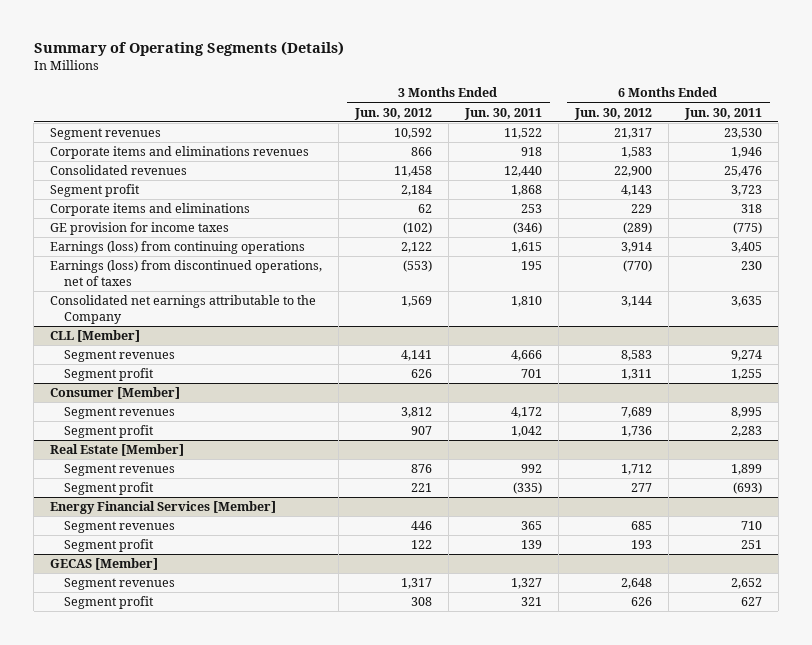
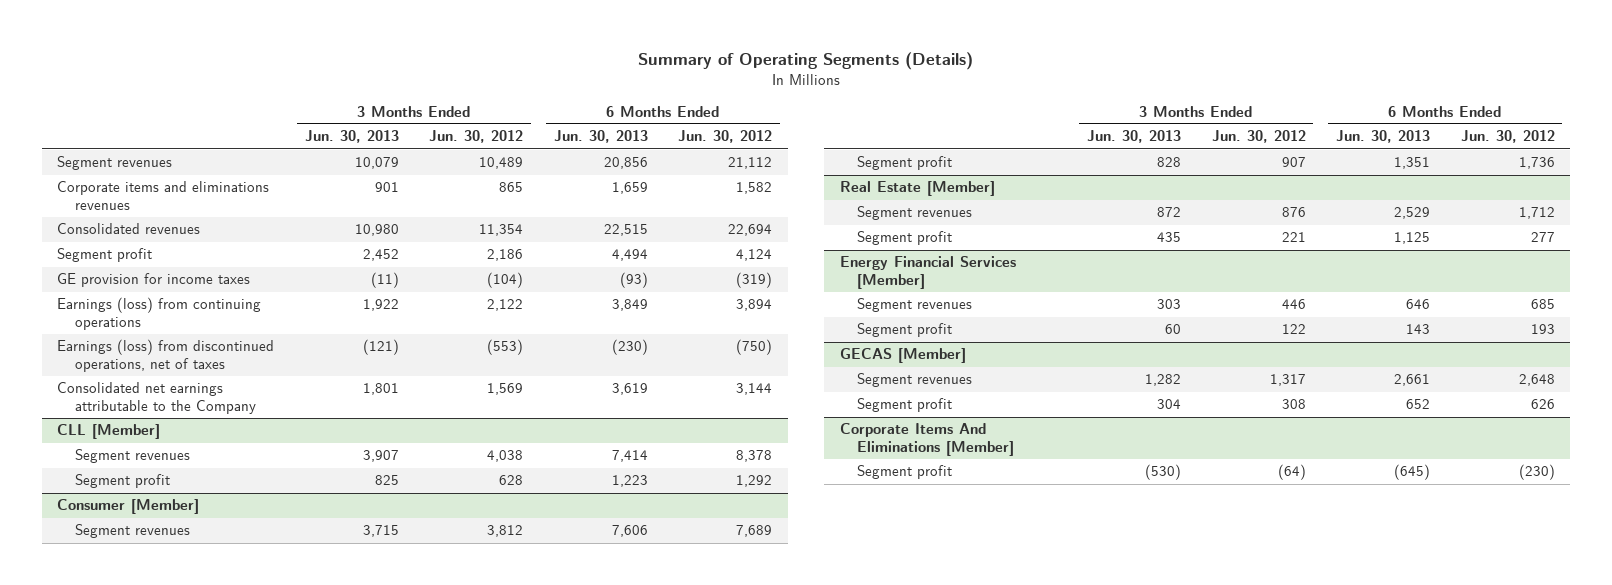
[463,107,542,120] Jun. 30, 2011 -> none
[683,107,762,120] Jun. 30, 2011 -> none
none -> [304,130,399,144] Jun. 30, 2013
none -> [553,130,648,144] Jun. 30, 2013
[50,203,251,217] Corporate items and eliminations -> none
[394,128,433,140] 10,592 -> [479,157,524,170] 10,489
[613,128,652,140] 21,317 -> [728,157,773,170] 21,112
[411,147,433,157] 866 -> [499,182,524,193] 865
[620,147,652,159] 1,583 -> [736,182,773,195] 1,582
[394,166,433,178] 11,458 -> [479,224,524,237] 11,354
[613,166,652,178] 22,900 -> [728,224,773,237] 22,694
[401,185,433,197] 2,184 -> [487,249,524,262] 2,186
[620,185,652,197] 4,143 -> [736,249,773,262] 4,124
[403,222,433,235] (102) -> [487,272,524,289] (104)
[622,222,652,235] (289) -> [736,272,773,289] (319)
[620,242,652,254] 3,914 -> [736,299,773,312] 3,894
[622,260,652,273] (770) -> [736,339,773,356] (750)
[401,350,433,362] 4,141 -> [487,450,524,463] 4,038
[620,350,652,362] 8,583 -> [736,450,773,463] 8,378
[411,369,433,379] 626 -> [499,475,524,486] 628
[620,369,652,381] 1,311 -> [736,475,773,488] 1,292
none -> [839,423,1014,457] Corporate Items And Eliminations [Member]
none -> [856,465,952,480] Segment profit

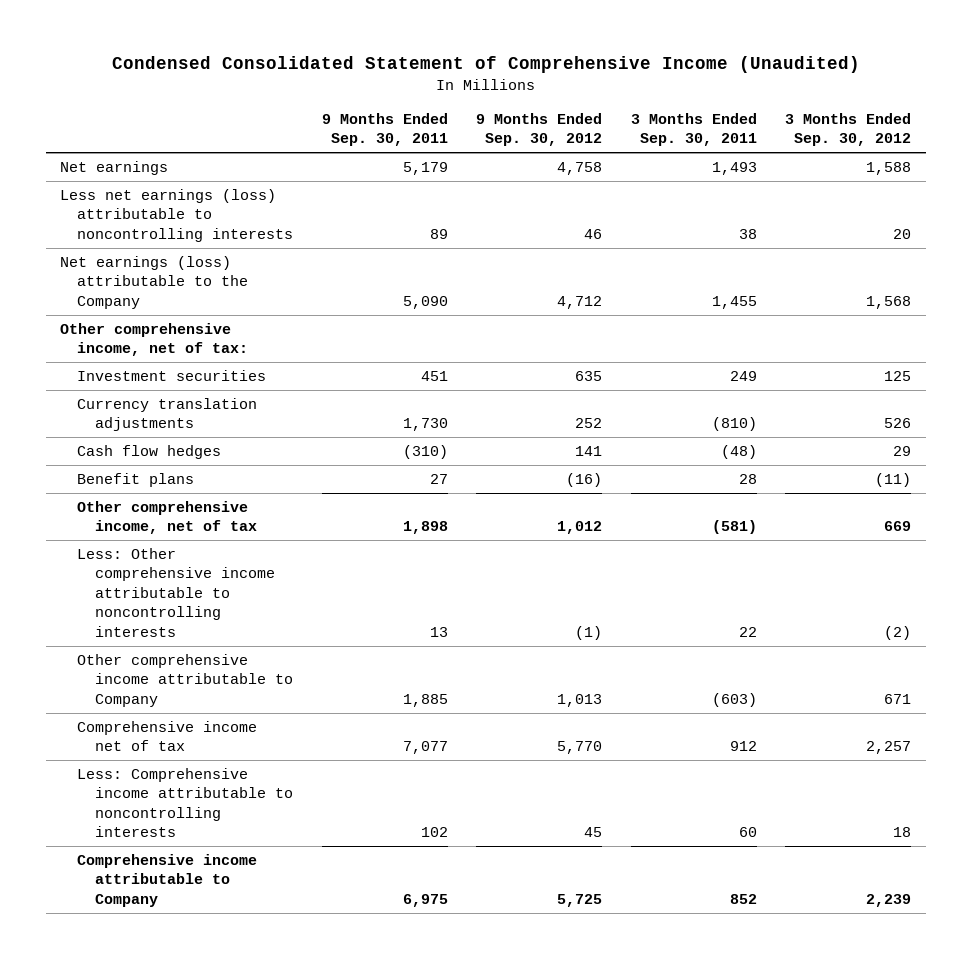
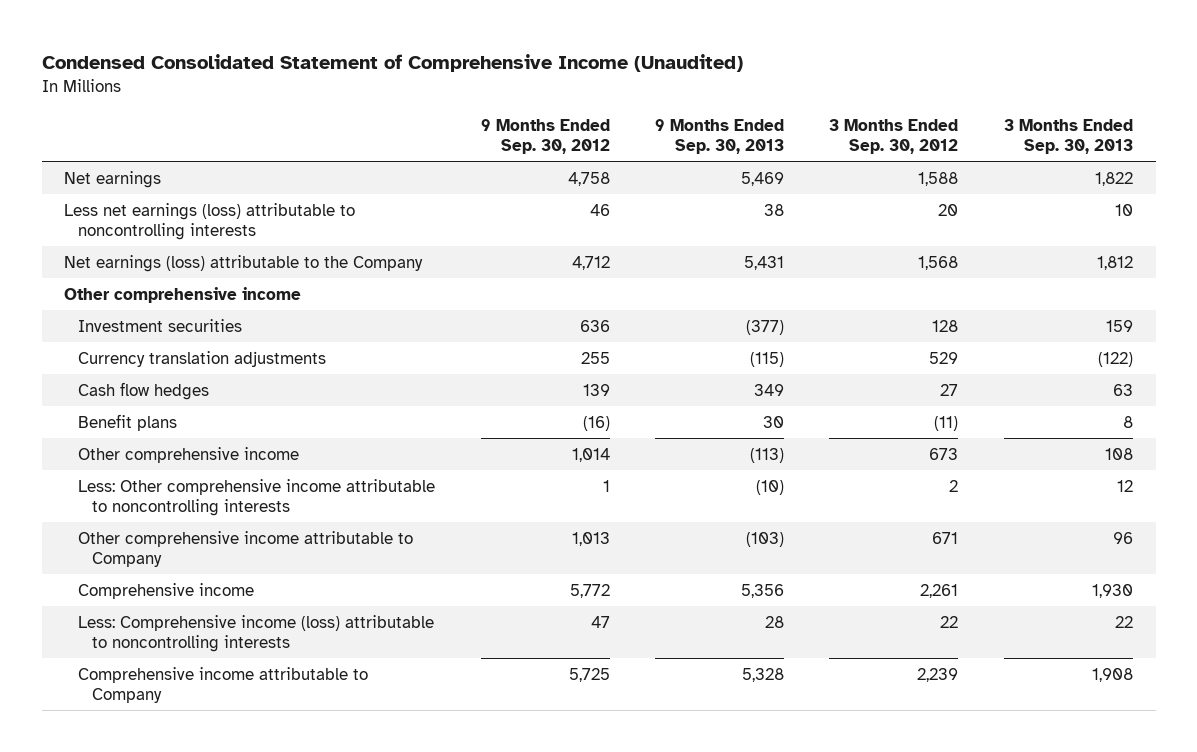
[321,112,448,147] 9 Months Ended Sep. 30, 2011 -> none
[630,112,757,147] 3 Months Ended Sep. 30, 2011 -> none
none -> [655,118,785,155] 9 Months Ended Sep. 30, 2013
none -> [1003,118,1133,155] 3 Months Ended Sep. 30, 2013
[60,322,249,357] Other comprehensive income, net of tax: -> [64,286,302,303] Other comprehensive income
[575,370,603,381] 635 -> [579,319,610,332] 636
[884,370,912,381] 125 -> [932,319,959,332] 128
[575,418,603,429] 252 -> [580,351,610,364] 255
[884,418,912,429] 526 -> [929,351,959,364] 529
[575,445,603,456] 141 -> [582,383,610,396] 139
[893,445,912,456] 29 -> [940,383,959,396] 27
[77,500,257,535] Other comprehensive income, net of tax -> [78,446,300,463] Other comprehensive income
[557,521,603,535] 1,012 -> [571,447,610,462] 1,014
[884,521,912,532] 669 -> [929,447,959,460] 673
[575,625,603,640] (1) -> [602,479,610,492] 1
[884,625,912,640] (2) -> [949,479,959,492] 2
[77,720,258,752] Comprehensive income net of tax -> [78,582,255,599] Comprehensive income
[557,741,603,755] 5,770 -> [569,583,610,598] 5,772
[866,741,912,755] 2,257 -> [920,583,959,598] 2,261
[77,767,293,838] Less: Comprehensive income attributable to noncontrolling interests -> [78,614,435,653] Less: Comprehensive income (loss) attributable to noncontrolling interests
[584,827,603,838] 45 -> [590,615,610,628] 47
[893,827,912,838] 18 -> [940,615,959,628] 22

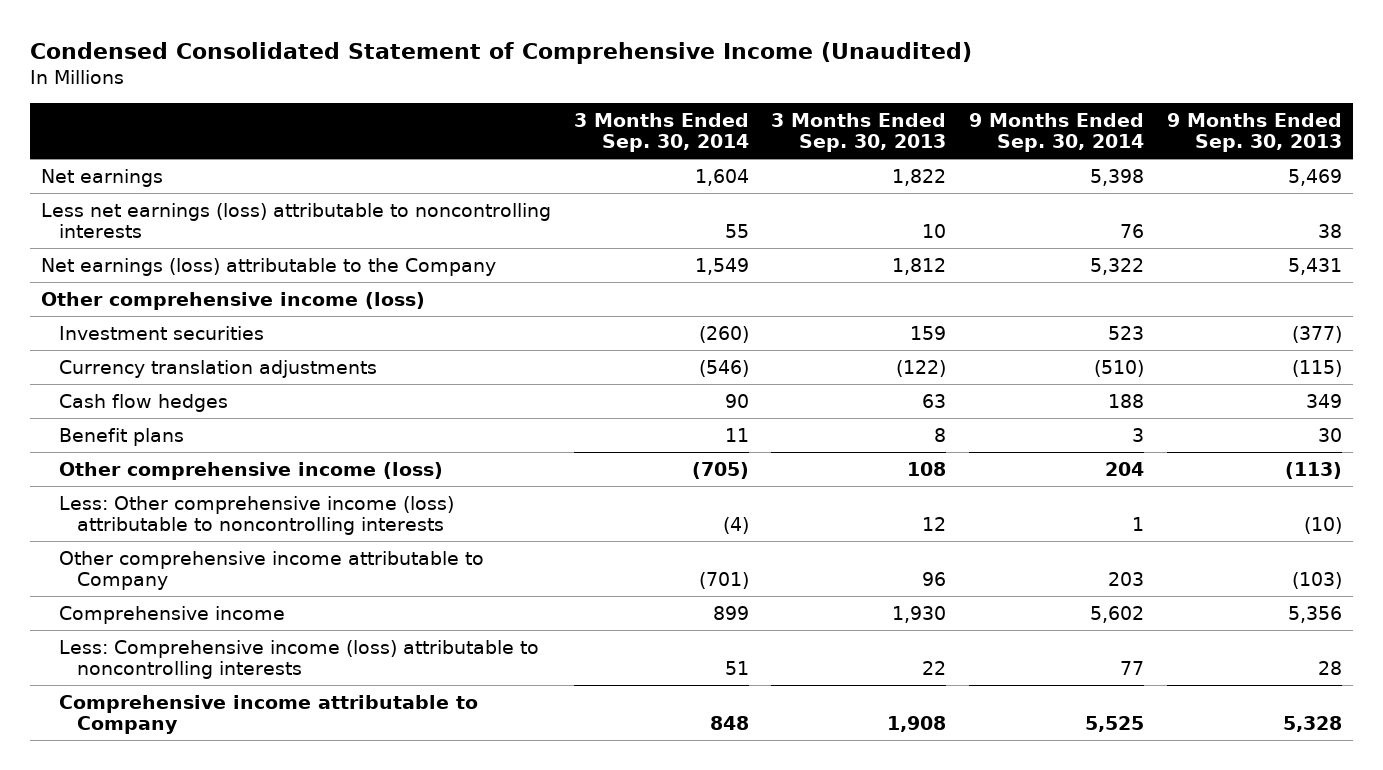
[480,118,610,155] 9 Months Ended Sep. 30, 2012 -> none
[829,118,959,155] 3 Months Ended Sep. 30, 2012 -> none
none -> [573,112,749,153] 3 Months Ended Sep. 30, 2014
none -> [969,112,1145,153] 9 Months Ended Sep. 30, 2014
[64,286,302,303] Other comprehensive income -> [41,291,426,310] Other comprehensive income (loss)
[78,446,300,463] Other comprehensive income -> [59,461,444,480] Other comprehensive income (loss)
[78,478,436,517] Less: Other comprehensive income attributable to noncontrolling interests -> [59,495,455,536] Less: Other comprehensive income (loss) attributable to noncontrolling interests

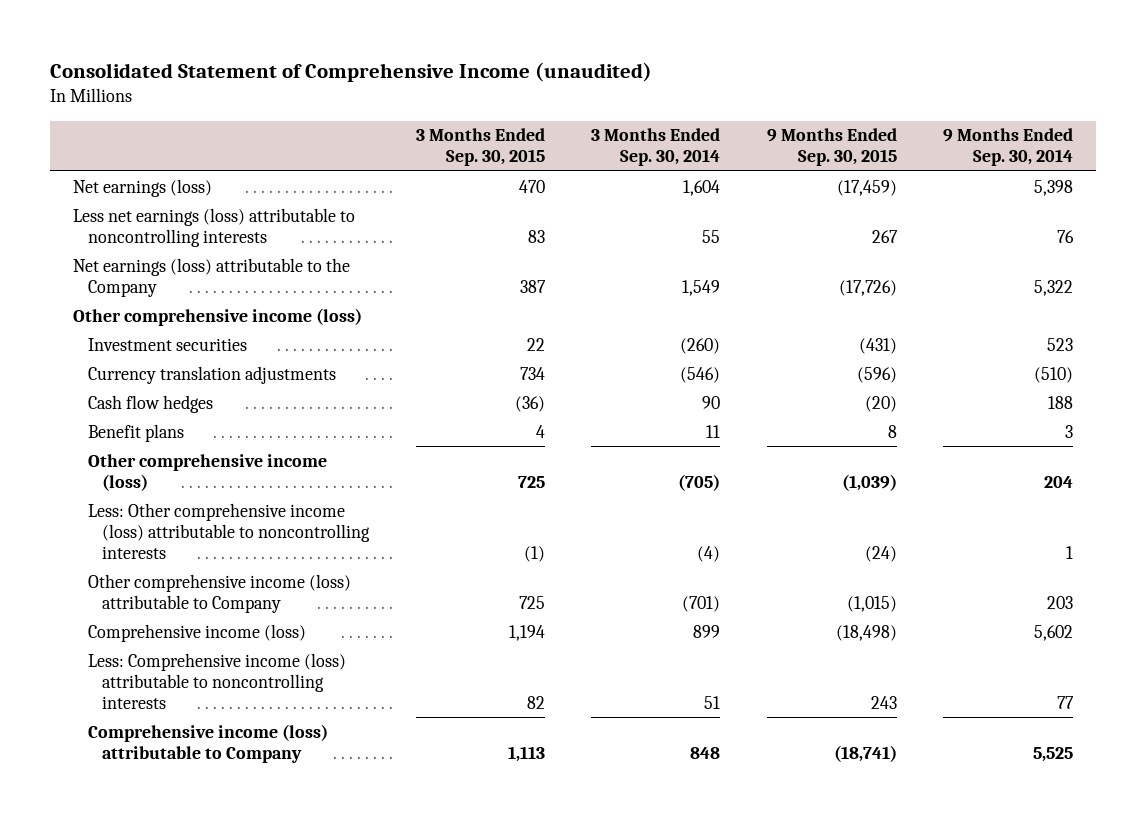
[29,42,972,65] Condensed Consolidated Statement of Comprehensive Income (Unaudited) -> [50,62,653,83] Consolidated Statement of Comprehensive Income (unaudited)
[771,112,947,153] 3 Months Ended Sep. 30, 2013 -> none
[1166,112,1342,153] 9 Months Ended Sep. 30, 2013 -> none
none -> [415,128,545,167] 3 Months Ended Sep. 30, 2015
none -> [766,128,897,167] 9 Months Ended Sep. 30, 2015
[41,168,164,187] Net earnings -> [73,178,213,197] Net earnings (loss)
[59,550,485,591] Other comprehensive income attributable to Company -> [87,573,351,613] Other comprehensive income (loss) attributable to Company
[59,605,286,624] Comprehensive income -> [87,623,306,642] Comprehensive income (loss)
[59,694,479,735] Comprehensive income attributable to Company -> [87,723,328,763] Comprehensive income (loss) attributable to Company

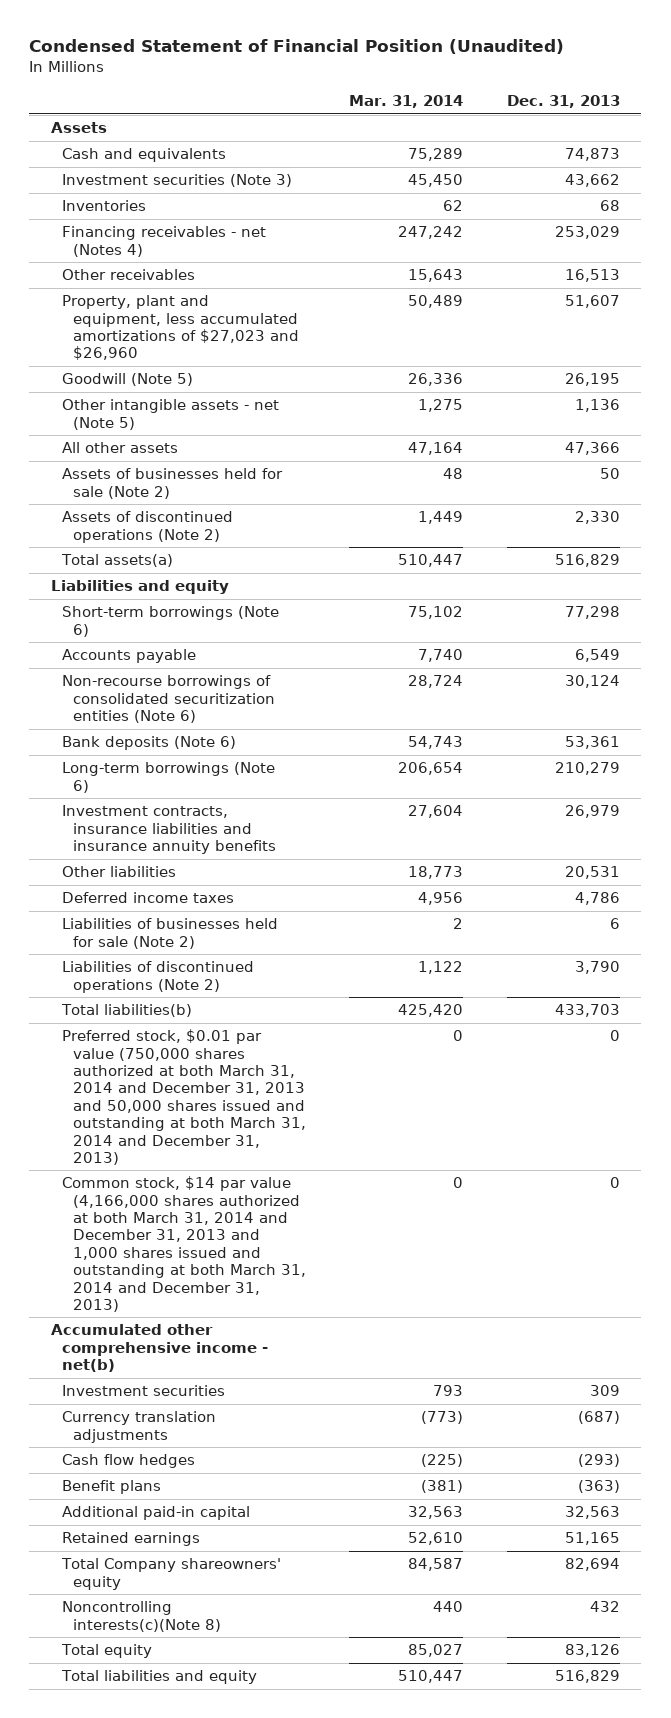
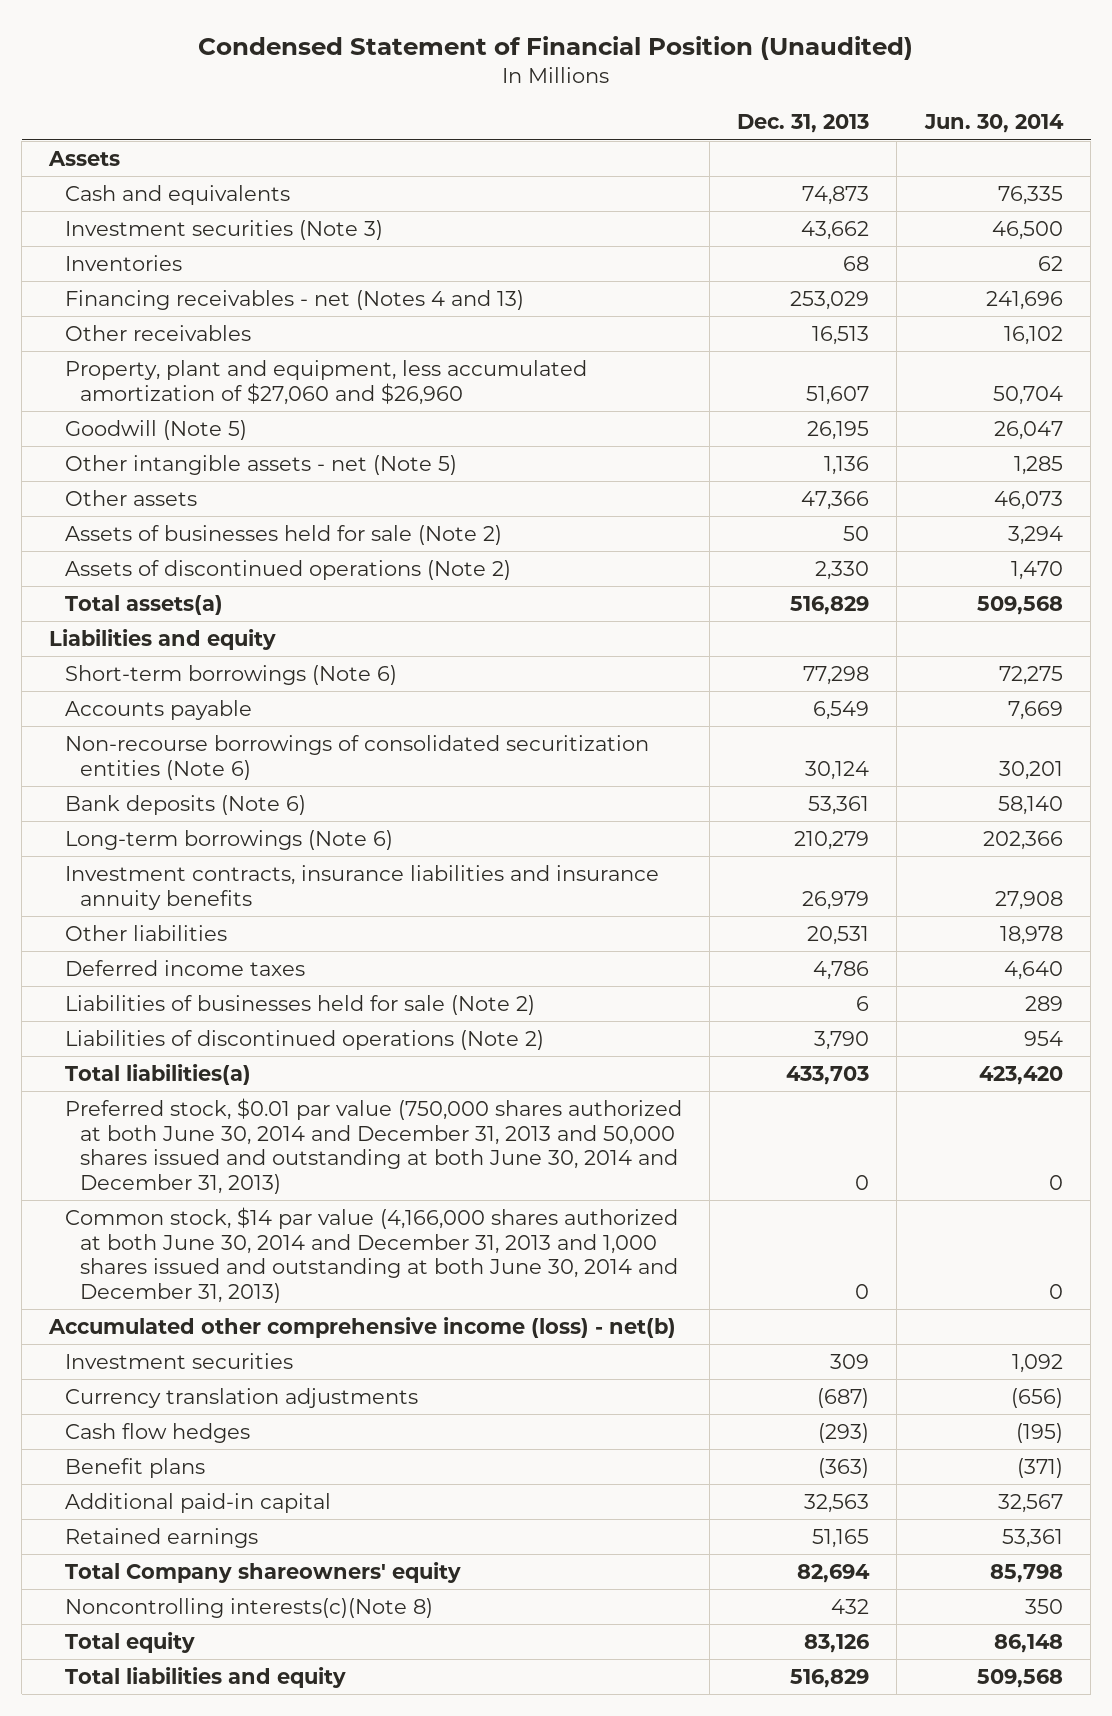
[349,94,464,108] Mar. 31, 2014 -> none
none -> [923,114,1064,134] Jun. 30, 2014
[62,226,267,257] Financing receivables - net (Notes 4) -> [64,290,524,311] Financing receivables - net (Notes 4 and 13)
[62,295,300,361] Property, plant and equipment, less accumulated amortizations of $27,023 and $26,960 -> [64,360,587,405] Property, plant and equipment, less accumulated amortization of $27,060 and $26,960
[62,442,179,454] All other assets -> [64,490,197,507] Other assets
[61,1004,193,1018] Total liabilities(b) -> [64,1064,251,1086] Total liabilities(a)
[62,1029,307,1165] Preferred stock, $0.01 par value (750,000 shares authorized at both March 31, 2014 and December 31, 2013 and 50,000 shares issued and outstanding at both March 31, 2014 and December 31, 2013) -> [64,1098,682,1194] Preferred stock, $0.01 par value (750,000 shares authorized at both June 30, 2014 and December 31, 2013 and 50,000 shares issued and outstanding at both June 30, 2014 and December 31, 2013)
[62,1176,307,1312] Common stock, $14 par value (4,166,000 shares authorized at both March 31, 2014 and December 31, 2013 and 1,000 shares issued and outstanding at both March 31, 2014 and December 31, 2013) -> [64,1207,678,1303] Common stock, $14 par value (4,166,000 shares authorized at both June 30, 2014 and December 31, 2013 and 1,000 shares issued and outstanding at both June 30, 2014 and December 31, 2013)
[50,1324,269,1373] Accumulated other comprehensive income - net(b) -> [48,1317,677,1339] Accumulated other comprehensive income (loss) - net(b)

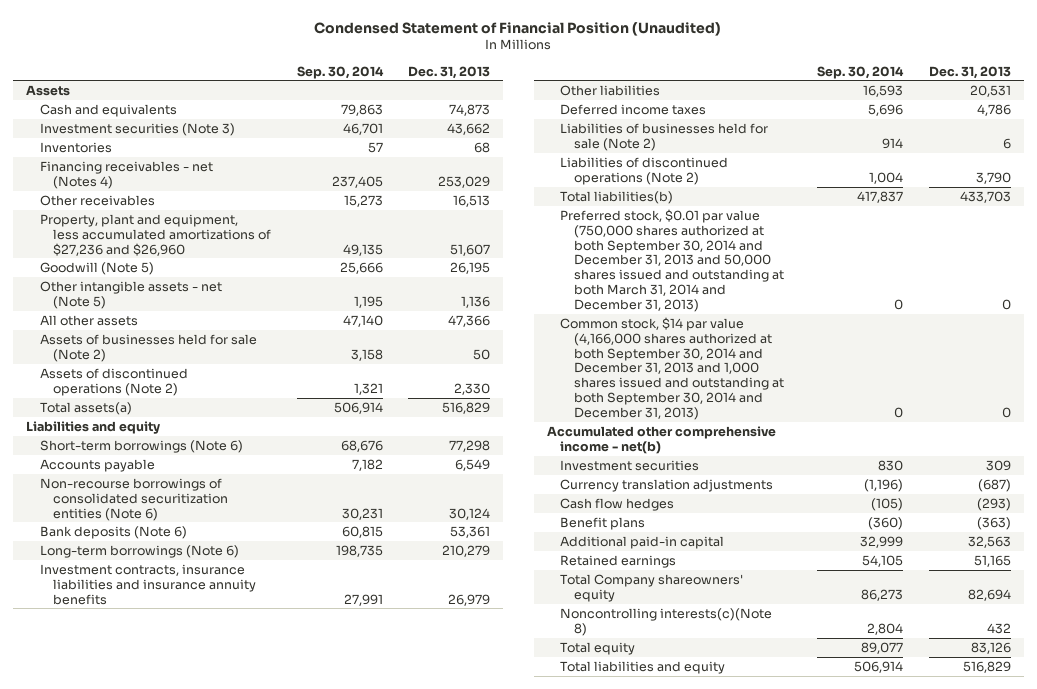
[923,114,1064,134] Jun. 30, 2014 -> none
none -> [296,65,384,79] Sep. 30, 2014
[64,290,524,311] Financing receivables - net (Notes 4 and 13) -> [39,160,213,189] Financing receivables - net (Notes 4)
[64,360,587,405] Property, plant and equipment, less accumulated amortization of $27,060 and $26,960 -> [39,213,272,256] Property, plant and equipment, less accumulated amortizations of $27,236 and $26,960
[64,490,197,507] Other assets -> [39,314,138,326] All other assets
[64,1064,251,1086] Total liabilities(a) -> [560,190,674,204] Total liabilities(b)
[64,1098,682,1194] Preferred stock, $0.01 par value (750,000 shares authorized at both June 30, 2014 and December 31, 2013 and 50,000 shares issued and outstanding at both June 30, 2014 and December 31, 2013) -> [560,208,784,312] Preferred stock, $0.01 par value (750,000 shares authorized at both September 30, 2014 and December 31, 2013 and 50,000 shares issued and outstanding at both March 31, 2014 and December 31, 2013)
[64,1207,678,1303] Common stock, $14 par value (4,166,000 shares authorized at both June 30, 2014 and December 31, 2013 and 1,000 shares issued and outstanding at both June 30, 2014 and December 31, 2013) -> [560,316,784,420] Common stock, $14 par value (4,166,000 shares authorized at both September 30, 2014 and December 31, 2013 and 1,000 shares issued and outstanding at both September 30, 2014 and December 31, 2013)
[48,1317,677,1339] Accumulated other comprehensive income (loss) - net(b) -> [546,425,776,454] Accumulated other comprehensive income - net(b)

